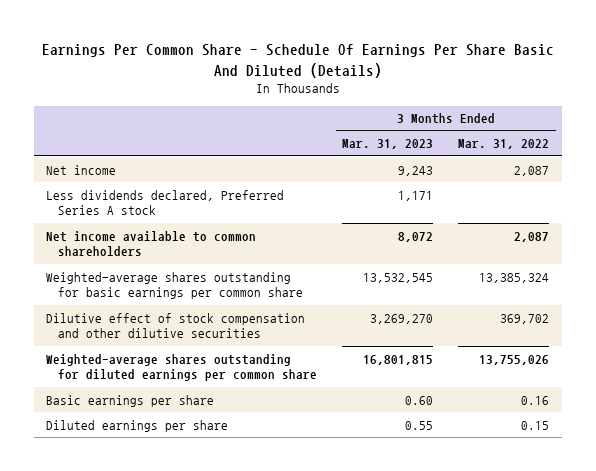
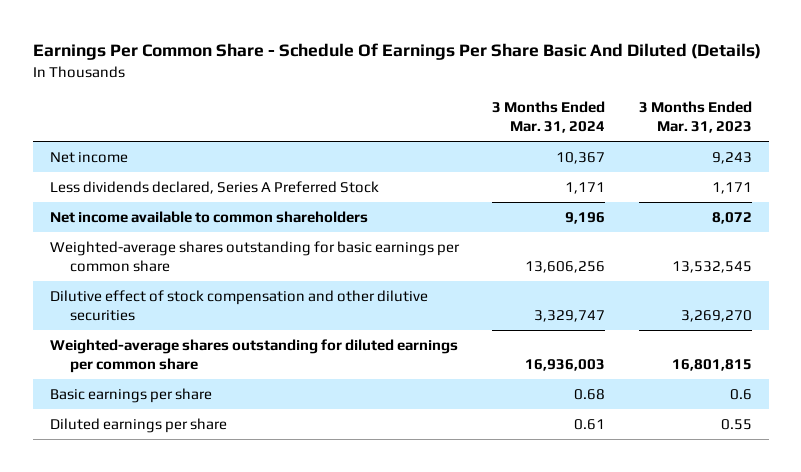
[458,139,550,150] Mar. 31, 2022 -> none
none -> [492,101,606,134] 3 Months Ended Mar. 31, 2024
[46,189,285,216] Less dividends declared, Preferred Series A stock -> [49,181,379,195] Less dividends declared, Series A Preferred Stock
[405,395,434,405] 0.60 -> [729,389,752,401] 0.6

